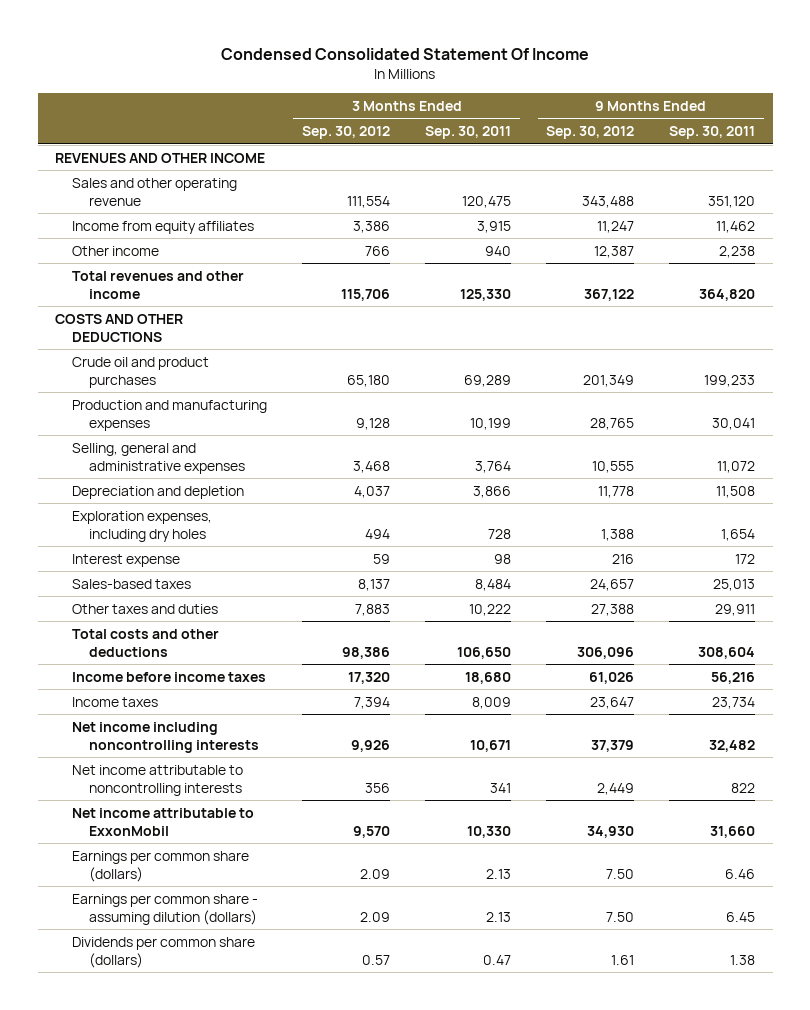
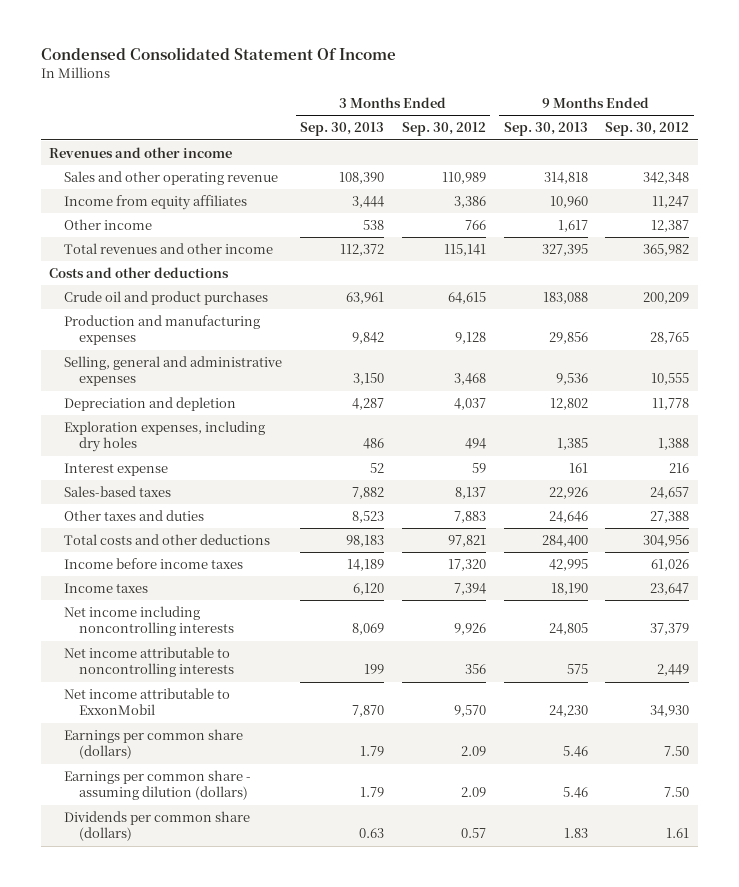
[425,126,512,140] Sep. 30, 2011 -> none
[669,126,756,140] Sep. 30, 2011 -> none
none -> [300,122,385,137] Sep. 30, 2013
none -> [503,122,588,137] Sep. 30, 2013
[55,152,266,163] REVENUES AND OTHER INCOME -> [49,146,233,158] Revenues and other income
[347,195,391,208] 111,554 -> [441,171,486,184] 110,989
[582,195,635,208] 343,488 -> [643,171,690,184] 342,348
[341,288,391,301] 115,706 -> [443,243,486,256] 115,141
[584,288,635,301] 367,122 -> [643,243,690,256] 365,982
[55,313,184,342] COSTS AND OTHER DEDUCTIONS -> [49,266,230,278] Costs and other deductions
[347,374,391,387] 65,180 -> [447,291,486,304] 64,615
[583,374,635,387] 201,349 -> [643,291,690,304] 200,209
[342,646,391,659] 98,386 -> [447,534,486,547] 97,821
[577,646,635,659] 306,096 -> [643,534,690,547] 304,956

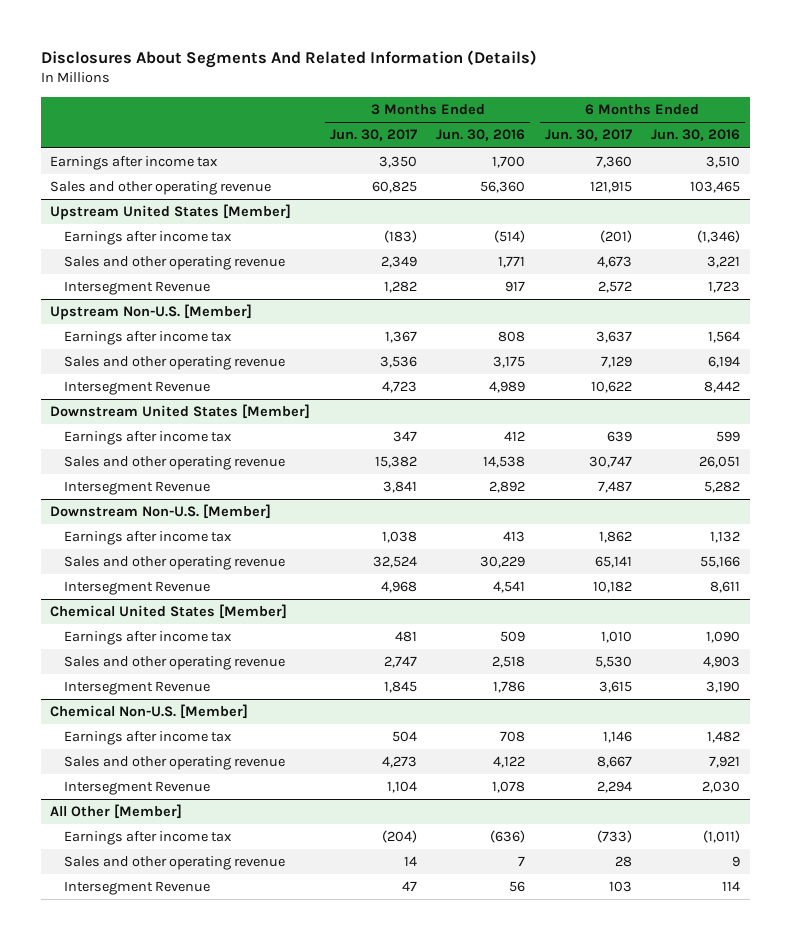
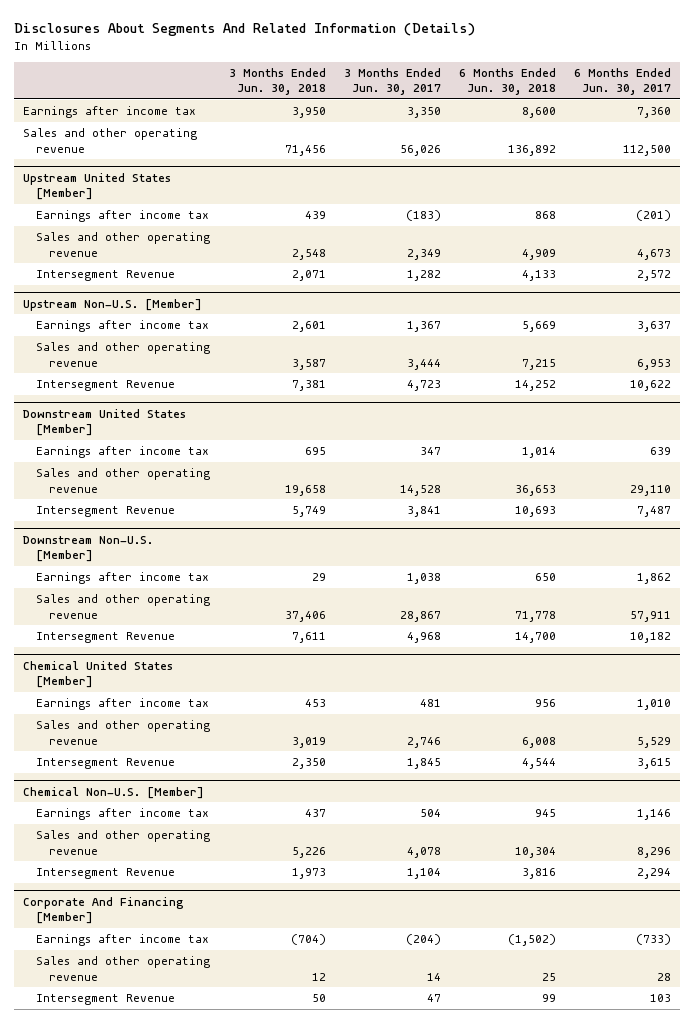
[436,129,526,142] Jun. 30, 2016 -> none
[651,129,741,142] Jun. 30, 2016 -> none
none -> [228,67,326,96] 3 Months Ended Jun. 30, 2018
none -> [459,67,557,96] 6 Months Ended Jun. 30, 2018
[371,181,417,194] 60,825 -> [399,144,441,156] 56,026
[589,181,632,194] 121,915 -> [623,144,672,156] 112,500
[379,356,417,369] 3,536 -> [406,358,441,370] 3,444
[600,356,632,369] 7,129 -> [637,358,672,370] 6,953
[374,456,417,469] 15,382 -> [399,484,441,496] 14,528
[588,456,632,469] 30,747 -> [630,484,672,496] 29,110
[372,556,417,569] 32,524 -> [399,610,441,622] 28,867
[594,556,632,569] 65,141 -> [630,610,672,622] 57,911
[383,656,417,669] 2,747 -> [406,736,441,748] 2,746
[594,656,632,669] 5,530 -> [637,736,672,748] 5,529
[381,756,417,769] 4,273 -> [406,846,441,858] 4,078
[596,756,632,769] 8,667 -> [637,846,672,858] 8,296
[50,804,183,820] All Other [Member] -> none
none -> [23,896,185,925] Corporate And Financing [Member]

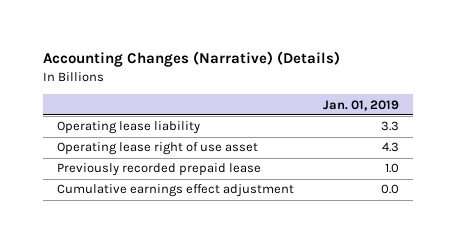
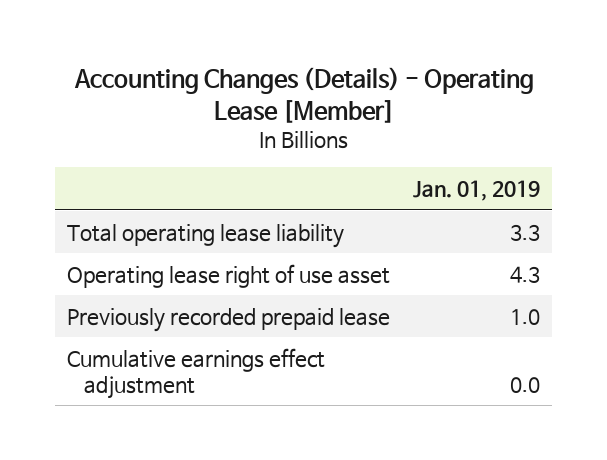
[42,51,340,68] Accounting Changes (Narrative) (Details) -> [73,66,534,124] Accounting Changes (Details) - Operating Lease [Member]
[57,121,201,135] Operating lease liability -> [66,223,344,248] Total operating lease liability

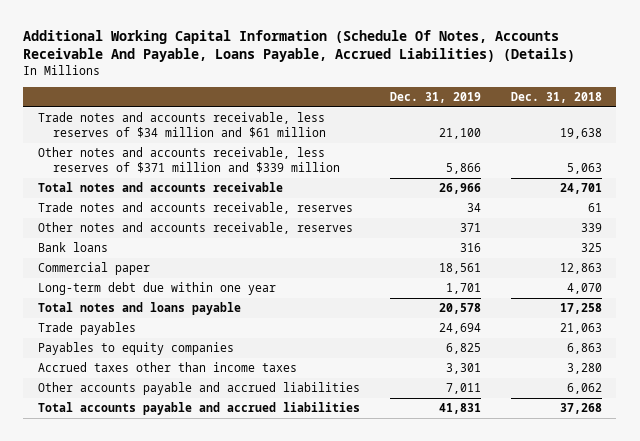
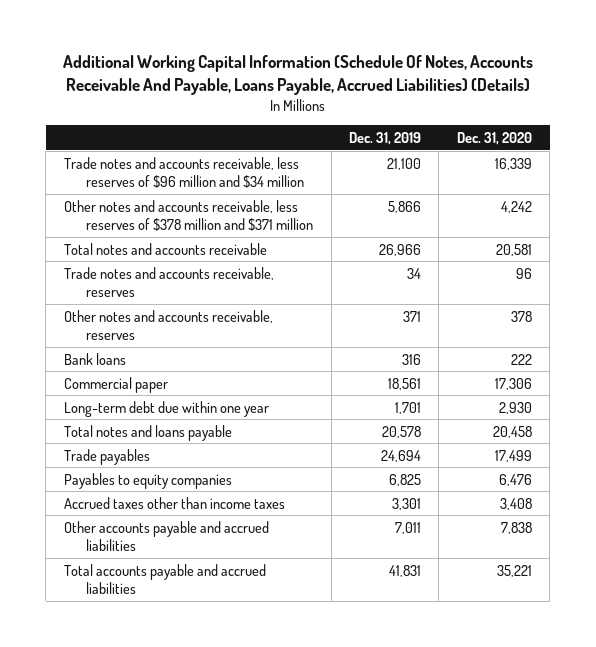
[510,91,602,103] Dec. 31, 2018 -> none
none -> [456,131,532,145] Dec. 31, 2020
[38,112,327,138] Trade notes and accounts receivable, less reserves of $34 million and $61 million -> [63,156,305,188] Trade notes and accounts receivable, less reserves of $96 million and $34 million
[38,147,341,173] Other notes and accounts receivable, less reserves of $371 million and $339 million -> [63,199,314,231] Other notes and accounts receivable, less reserves of $378 million and $371 million

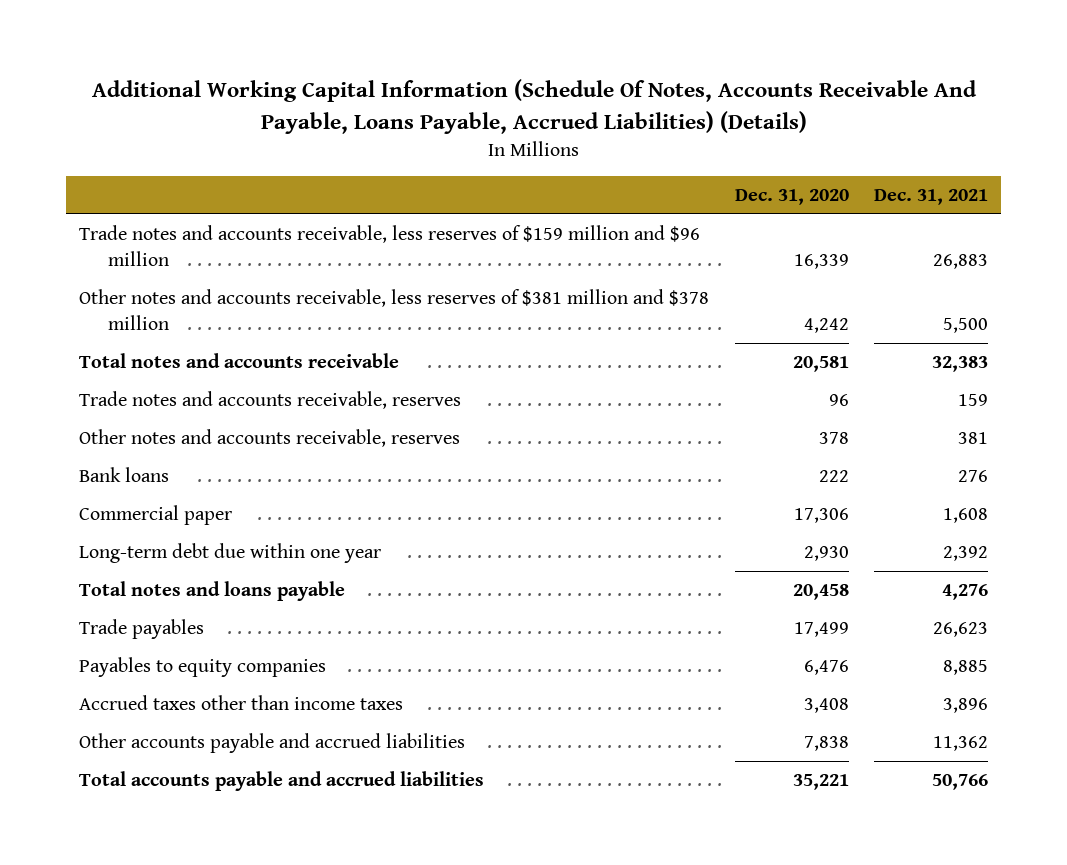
[348,131,421,145] Dec. 31, 2019 -> none
none -> [874,189,989,206] Dec. 31, 2021
[63,156,305,188] Trade notes and accounts receivable, less reserves of $96 million and $34 million -> [78,225,700,267] Trade notes and accounts receivable, less reserves of $159 million and $96 million
[63,199,314,231] Other notes and accounts receivable, less reserves of $378 million and $371 million -> [78,289,709,331] Other notes and accounts receivable, less reserves of $381 million and $378 million

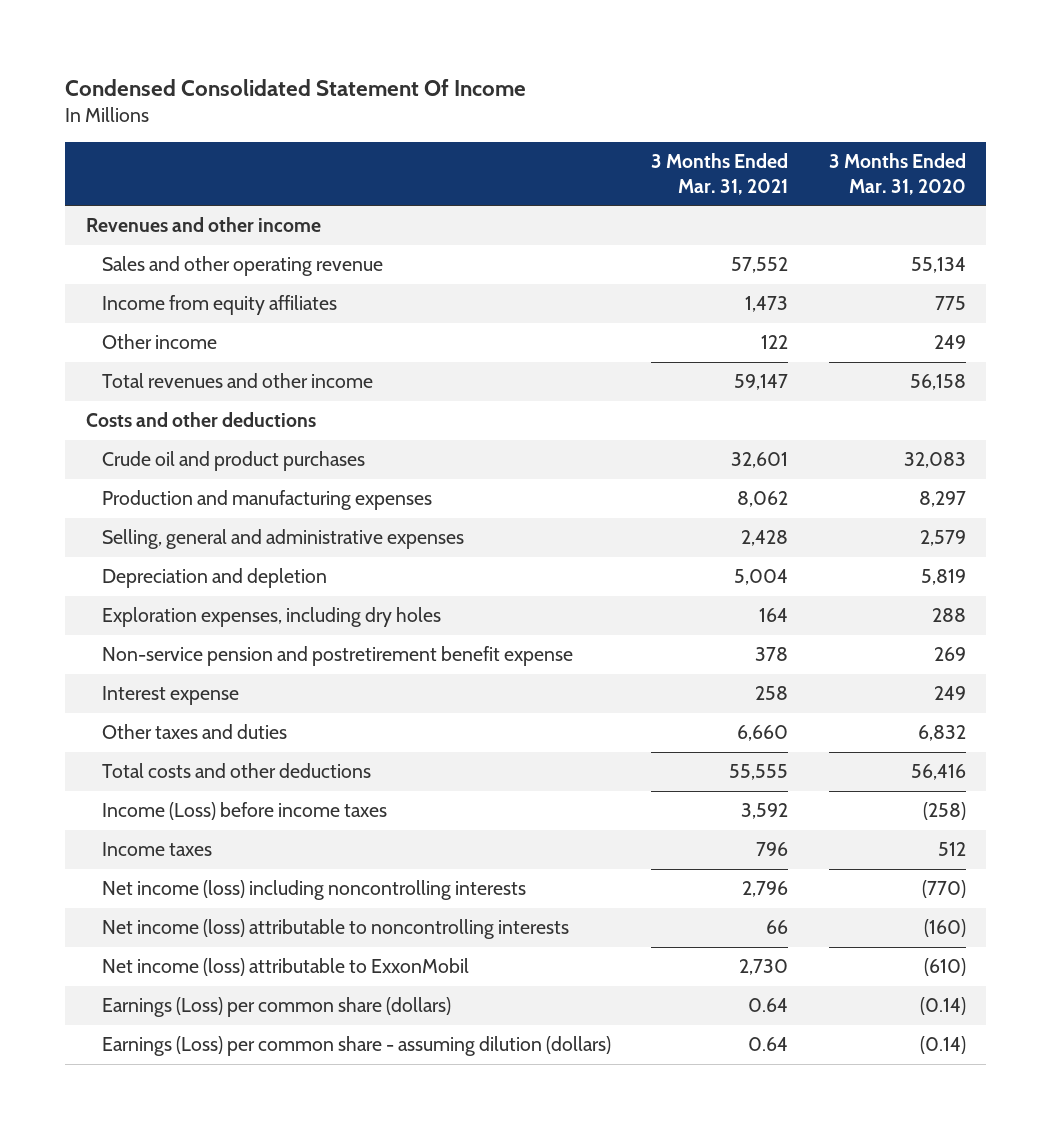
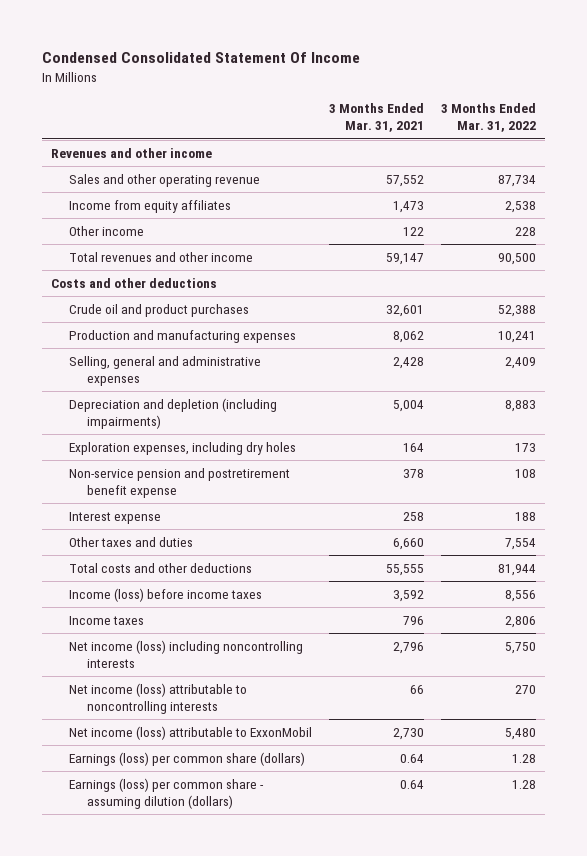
[828,152,966,195] 3 Months Ended Mar. 31, 2020 -> none
none -> [441,103,537,133] 3 Months Ended Mar. 31, 2022
[102,568,328,589] Depreciation and depletion -> [68,397,277,429] Depreciation and depletion (including impairments)
[102,802,388,821] Income (Loss) before income taxes -> [68,587,262,602] Income (loss) before income taxes
[102,997,452,1018] Earnings (Loss) per common share (dollars) -> [68,751,305,766] Earnings (loss) per common share (dollars)
[102,1036,612,1057] Earnings (Loss) per common share - assuming dilution (dollars) -> [68,777,264,809] Earnings (loss) per common share - assuming dilution (dollars)

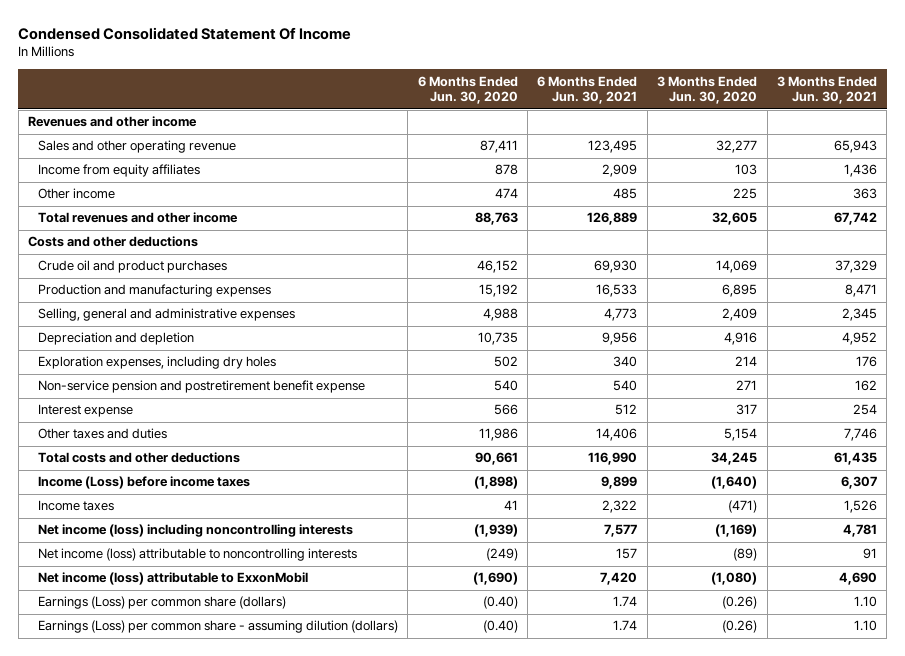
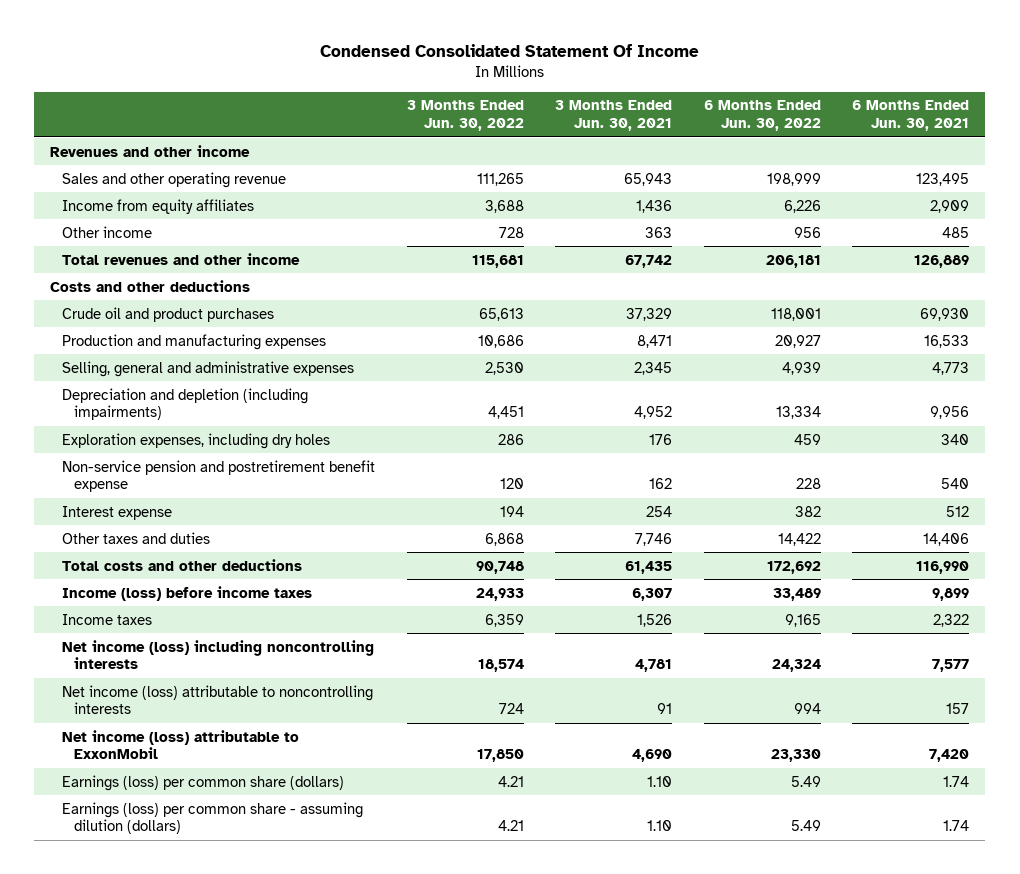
[417,75,518,105] 6 Months Ended Jun. 30, 2020 -> none
[657,75,758,105] 3 Months Ended Jun. 30, 2020 -> none
none -> [406,100,524,132] 3 Months Ended Jun. 30, 2022
none -> [703,100,821,132] 6 Months Ended Jun. 30, 2022
[38,332,195,346] Depreciation and depletion -> [62,387,309,421] Depreciation and depletion (including impairments)
[38,476,251,490] Income (Loss) before income taxes -> [62,585,313,601] Income (loss) before income taxes
[38,596,287,610] Earnings (Loss) per common share (dollars) -> [62,774,345,791] Earnings (loss) per common share (dollars)
[38,620,399,634] Earnings (Loss) per common share - assuming dilution (dollars) -> [62,801,364,835] Earnings (loss) per common share - assuming dilution (dollars)

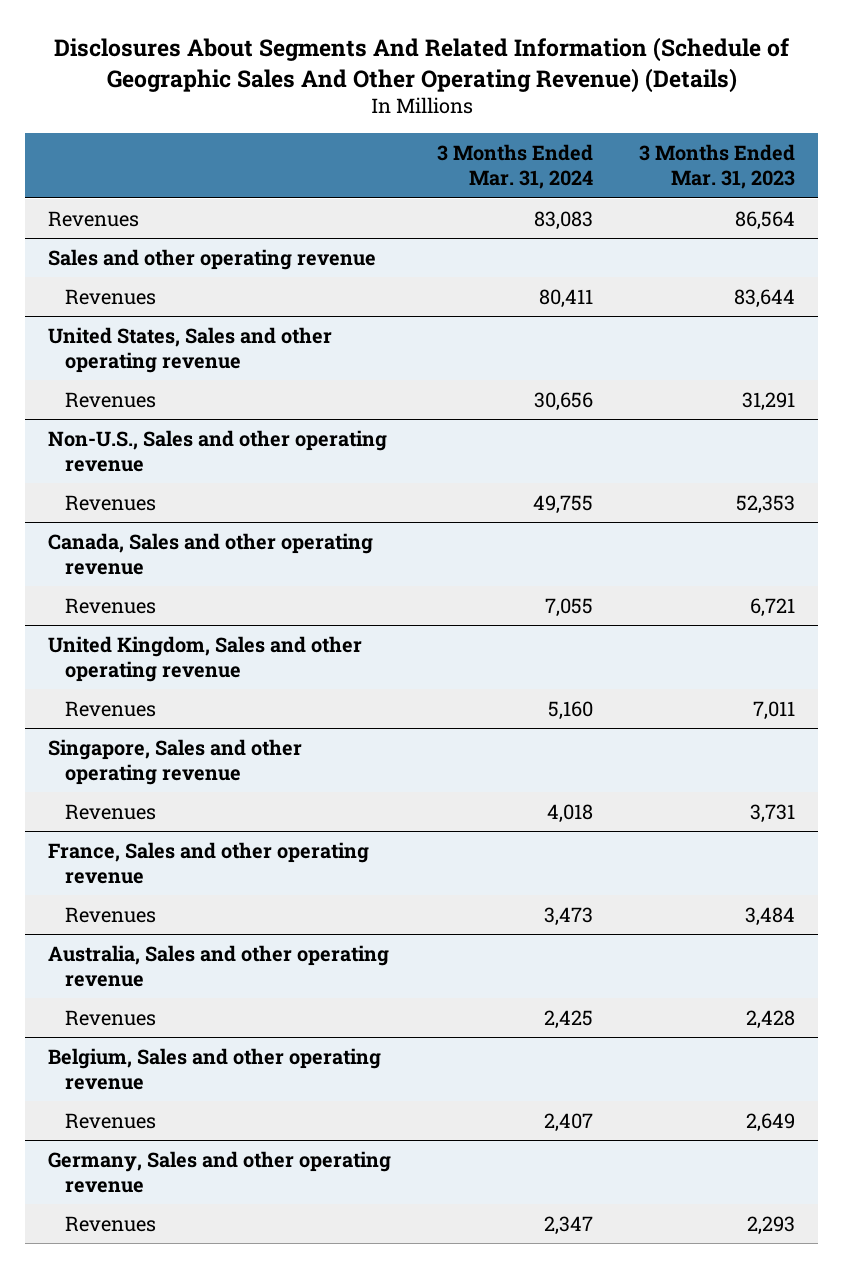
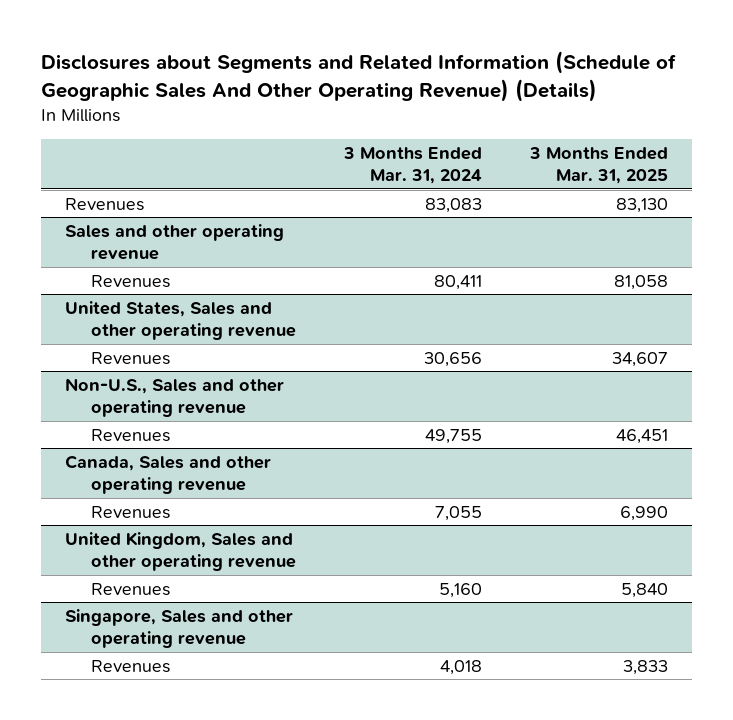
[53,36,790,93] Disclosures About Segments And Related Information (Schedule of Geographic Sales And Other Operating Revenue) (Details) -> [41,51,677,102] Disclosures about Segments and Related Information (Schedule of Geographic Sales And Other Operating Revenue) (Details)
[639,144,796,190] 3 Months Ended Mar. 31, 2023 -> none
none -> [528,146,668,184] 3 Months Ended Mar. 31, 2025
[47,841,369,884] France, Sales and other operating revenue -> none
[65,906,157,923] Revenues -> none
[47,944,389,987] Australia, Sales and other operating revenue -> none
[65,1009,157,1026] Revenues -> none
[47,1047,381,1090] Belgium, Sales and other operating revenue -> none
[65,1112,157,1129] Revenues -> none
[47,1150,391,1193] Germany, Sales and other operating revenue -> none
[65,1215,157,1232] Revenues -> none

